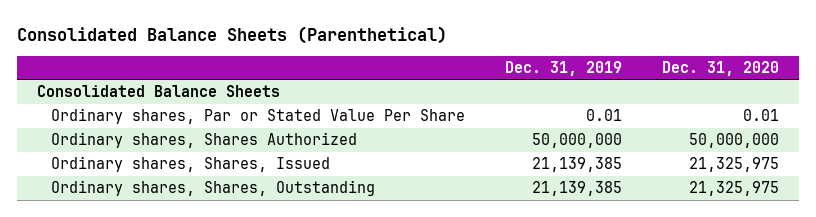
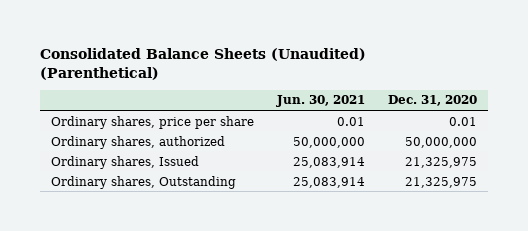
[17,25,448,44] Consolidated Balance Sheets (Parenthetical) -> [39,47,366,80] Consolidated Balance Sheets (Unaudited) (Parenthetical)
[504,60,622,76] Dec. 31, 2019 -> none
none -> [276,95,366,108] Jun. 30, 2021
[37,85,281,98] Consolidated Balance Sheets -> none
[51,108,466,125] Ordinary shares, Par or Stated Value Per Share -> [51,115,255,129] Ordinary shares, price per share
[51,132,358,149] Ordinary shares, Shares Authorized -> [51,135,226,149] Ordinary shares, authorized
[51,156,331,173] Ordinary shares, Shares, Issued -> [51,155,200,169] Ordinary shares, Issued
[51,180,376,197] Ordinary shares, Shares, Outstanding -> [51,175,237,189] Ordinary shares, Outstanding

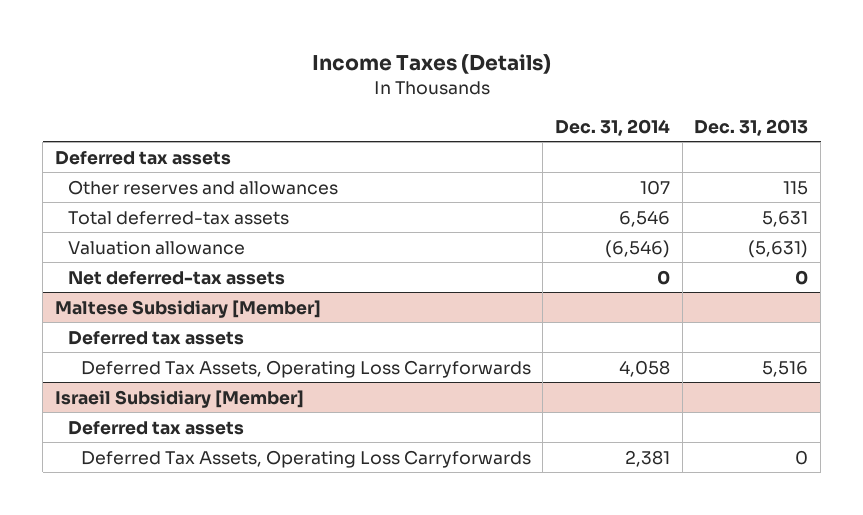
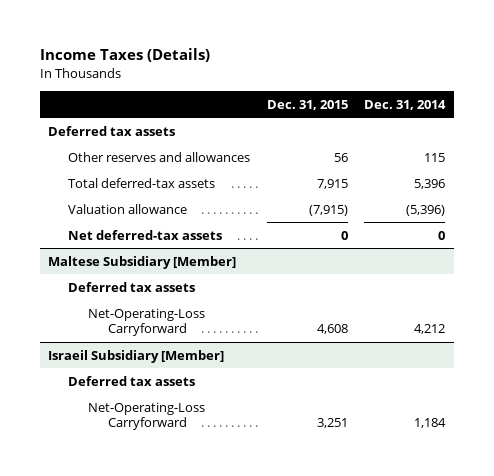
[694,118,809,136] Dec. 31, 2013 -> none
none -> [266,100,348,111] Dec. 31, 2015
[640,179,671,195] 107 -> [424,152,446,162] 115
[619,209,671,227] 6,546 -> [414,178,446,189] 5,396
[605,239,671,258] (6,546) -> [406,204,446,216] (5,396)
[80,359,531,378] Deferred Tax Assets, Operating Loss Carryforwards -> [88,307,206,337] Net-Operating-Loss Carryforward
[619,359,671,377] 4,058 -> [414,324,446,335] 4,212
[80,449,531,468] Deferred Tax Assets, Operating Loss Carryforwards -> [88,401,206,431] Net-Operating-Loss Carryforward
[625,449,671,467] 2,381 -> [414,418,447,429] 1,184

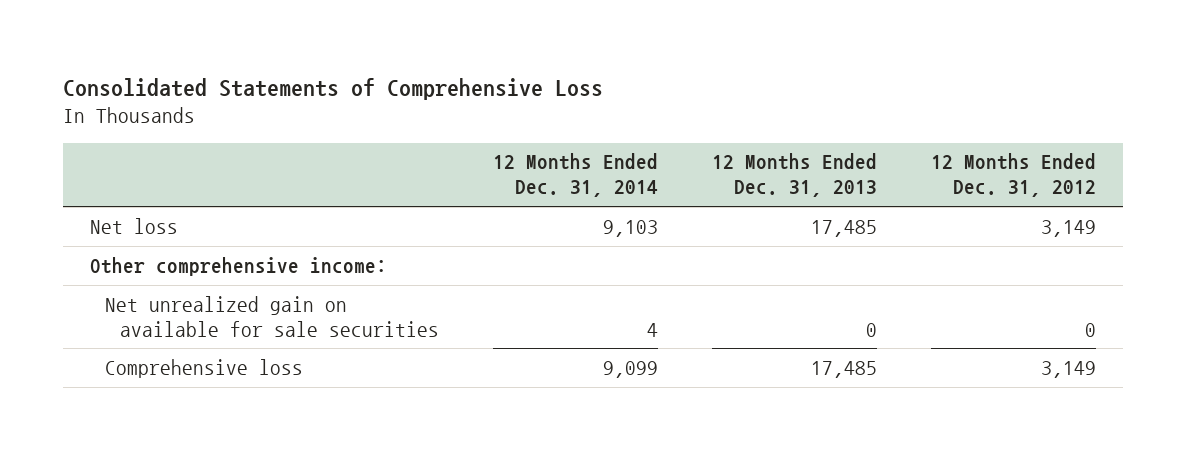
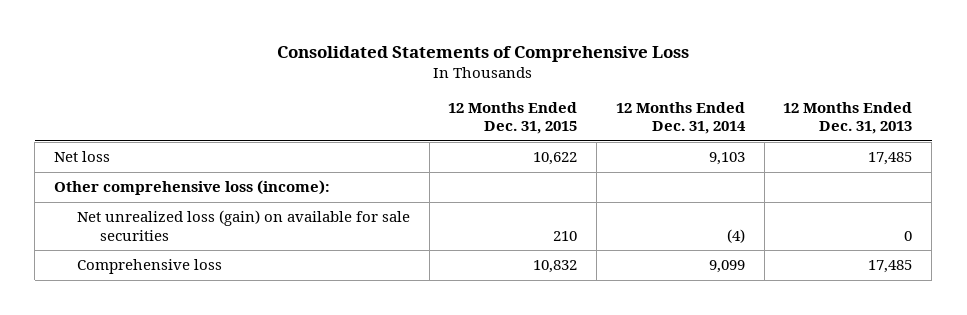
[931,153,1097,198] 12 Months Ended Dec. 31, 2012 -> none
none -> [448,101,578,135] 12 Months Ended Dec. 31, 2015
[90,256,388,276] Other comprehensive income: -> [54,180,331,196] Other comprehensive loss (income):
[104,295,439,337] Net unrealized gain on available for sale securities -> [76,210,410,241] Net unrealized loss (gain) on available for sale securities
[646,322,658,337] 4 -> [726,228,745,243] (4)

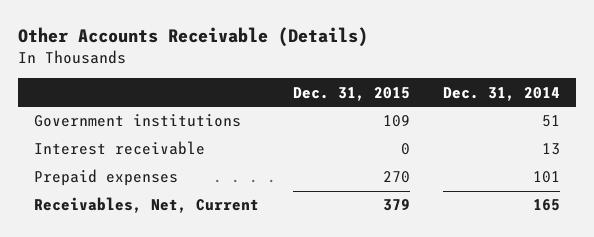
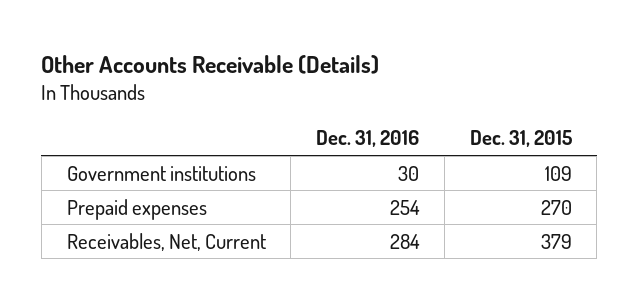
[442,86,560,101] Dec. 31, 2014 -> none
none -> [316,130,420,148] Dec. 31, 2016
[34,141,206,156] Interest receivable -> none

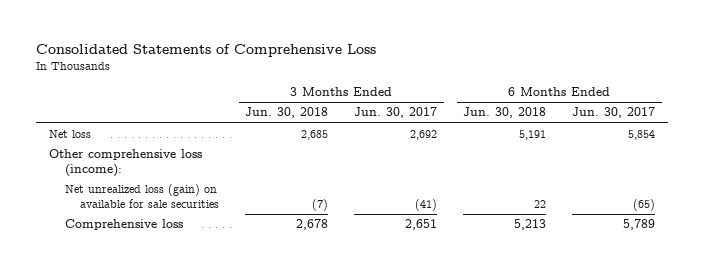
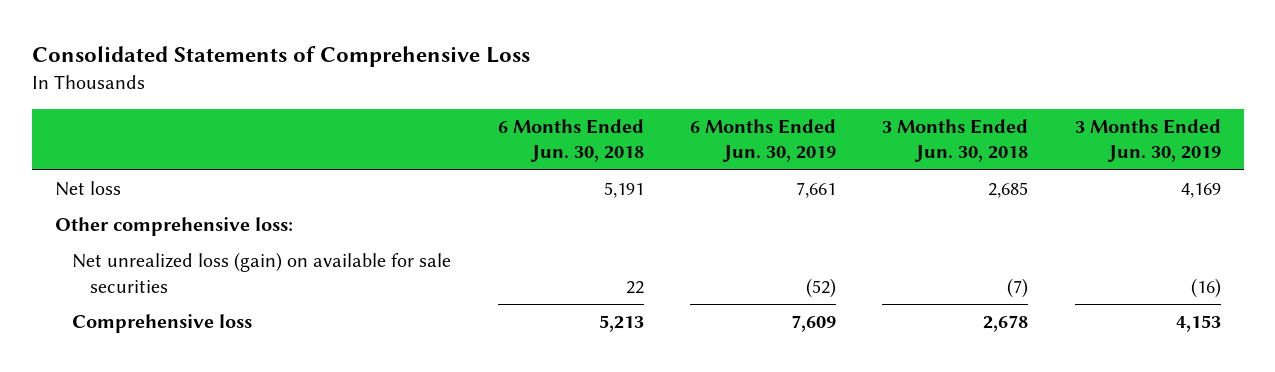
[354,107,438,119] Jun. 30, 2017 -> none
[572,107,656,119] Jun. 30, 2017 -> none
none -> [689,119,836,163] 6 Months Ended Jun. 30, 2019
none -> [1074,119,1221,163] 3 Months Ended Jun. 30, 2019
[48,149,202,177] Other comprehensive loss (income): -> [54,217,293,237] Other comprehensive loss:

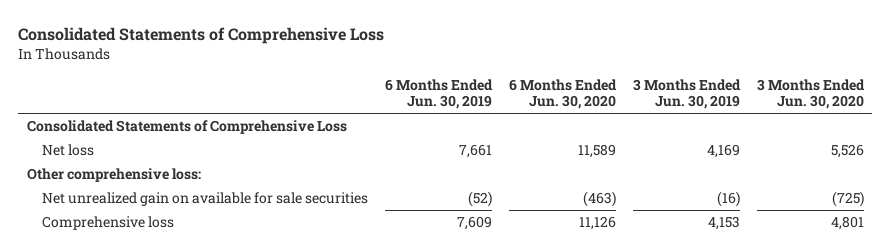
[497,119,644,163] 6 Months Ended Jun. 30, 2018 -> none
[882,119,1029,163] 3 Months Ended Jun. 30, 2018 -> none
none -> [508,78,617,110] 6 Months Ended Jun. 30, 2020
none -> [756,78,865,110] 3 Months Ended Jun. 30, 2020
none -> [26,119,347,134] Consolidated Statements of Comprehensive Loss
[72,252,452,293] Net unrealized loss (gain) on available for sale securities -> [42,191,369,206] Net unrealized gain on available for sale securities

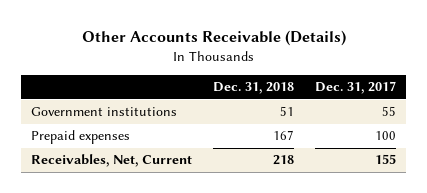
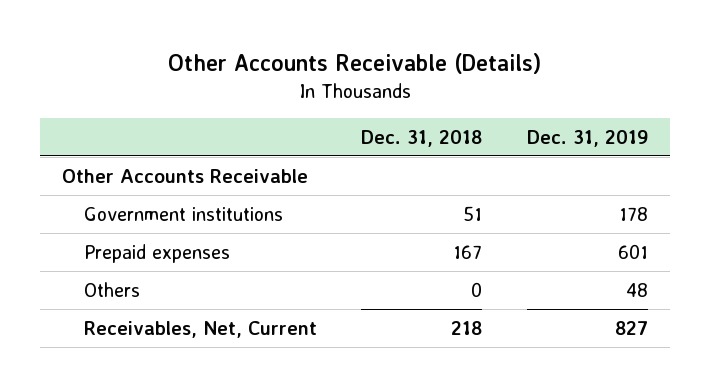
[314,81,396,95] Dec. 31, 2017 -> none
none -> [526,129,648,147] Dec. 31, 2019
none -> [62,168,309,183] Other Accounts Receivable
none -> [83,281,140,297] Others

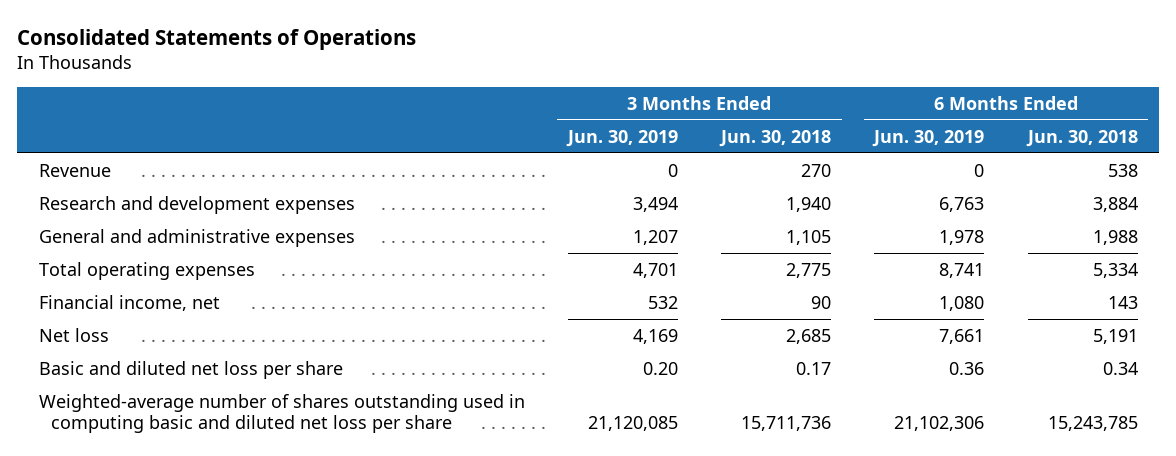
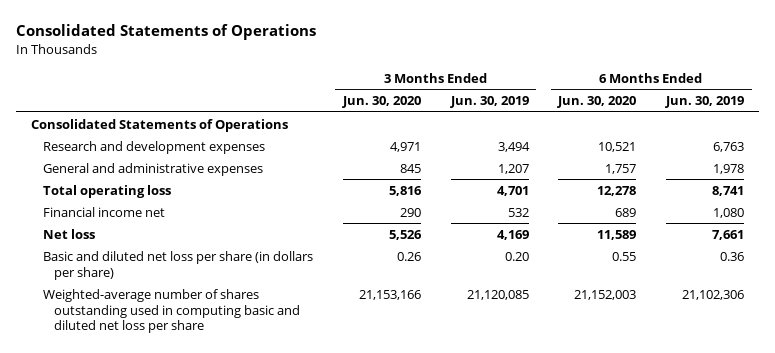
[719,129,832,147] Jun. 30, 2018 -> none
[1025,129,1138,147] Jun. 30, 2018 -> none
none -> [341,95,421,108] Jun. 30, 2020
none -> [557,95,637,108] Jun. 30, 2020
[38,163,111,177] Revenue -> none
none -> [31,118,289,132] Consolidated Statements of Operations
[38,261,255,280] Total operating expenses -> [42,184,171,198] Total operating loss
[38,294,220,311] Financial income, net -> [42,206,165,217] Financial income net
[38,360,343,379] Basic and diluted net loss per share -> [42,250,313,280] Basic and diluted net loss per share (in dollars per share)

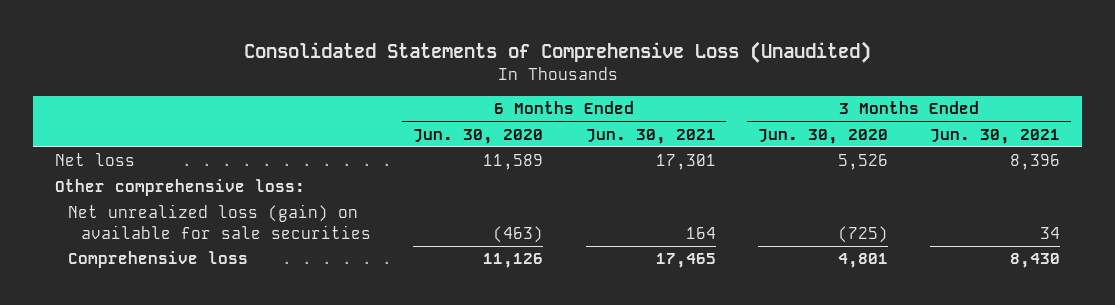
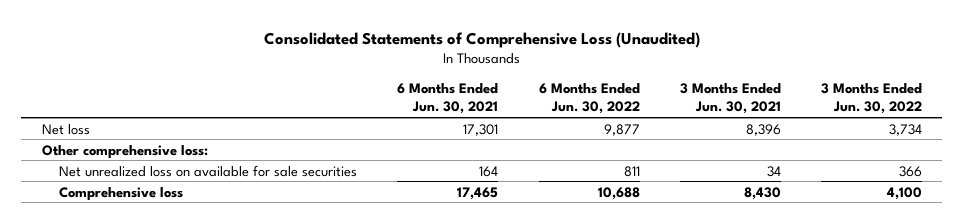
[413,128,544,144] Jun. 30, 2020 -> none
[757,128,888,144] Jun. 30, 2020 -> none
none -> [538,83,640,115] 6 Months Ended Jun. 30, 2022
none -> [821,83,923,115] 3 Months Ended Jun. 30, 2022
[67,204,371,239] Net unrealized loss (gain) on available for sale securities -> [59,164,358,177] Net unrealized loss on available for sale securities

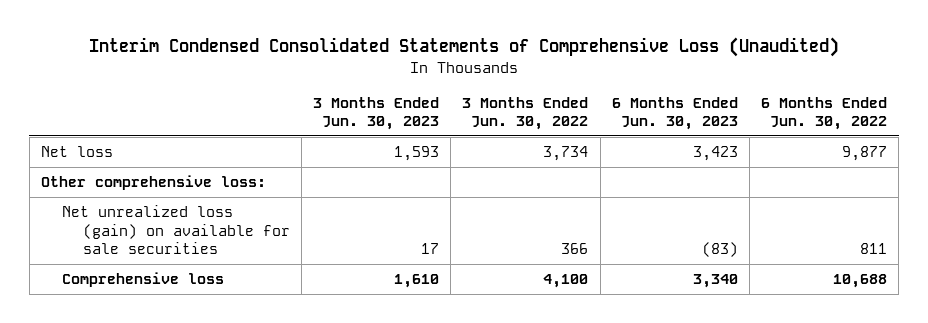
[263,31,700,48] Consolidated Statements of Comprehensive Loss (Unaudited) -> [89,37,840,58] Interim Condensed Consolidated Statements of Comprehensive Loss (Unaudited)
[397,83,499,115] 6 Months Ended Jun. 30, 2021 -> none
[679,83,781,115] 3 Months Ended Jun. 30, 2021 -> none
none -> [313,96,440,130] 3 Months Ended Jun. 30, 2023
none -> [611,96,738,130] 6 Months Ended Jun. 30, 2023
[59,164,358,177] Net unrealized loss on available for sale securities -> [61,205,290,254] Net unrealized loss (gain) on available for sale securities

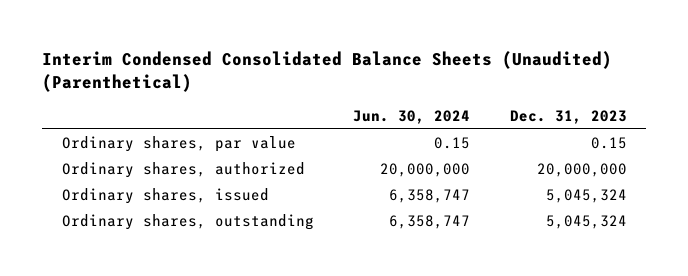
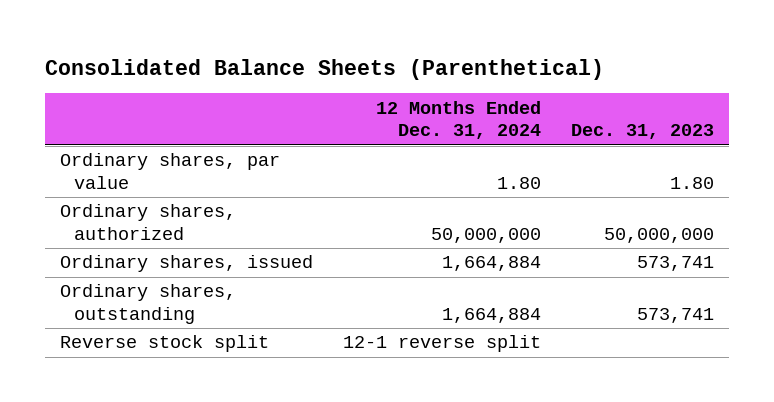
[41,50,612,92] Interim Condensed Consolidated Balance Sheets (Unaudited) (Parenthetical) -> [45,58,605,80] Consolidated Balance Sheets (Parenthetical)
[353,109,471,124] Jun. 30, 2024 -> none
none -> [376,100,542,140] 12 Months Ended Dec. 31, 2024
[590,137,627,150] 0.15 -> [669,177,714,190] 1.80
[536,163,627,178] 20,000,000 -> [603,228,714,244] 50,000,000
[545,189,627,204] 5,045,324 -> [636,256,714,272] 573,741
[545,215,627,230] 5,045,324 -> [636,308,714,324] 573,741
none -> [60,335,270,353] Reverse stock split

